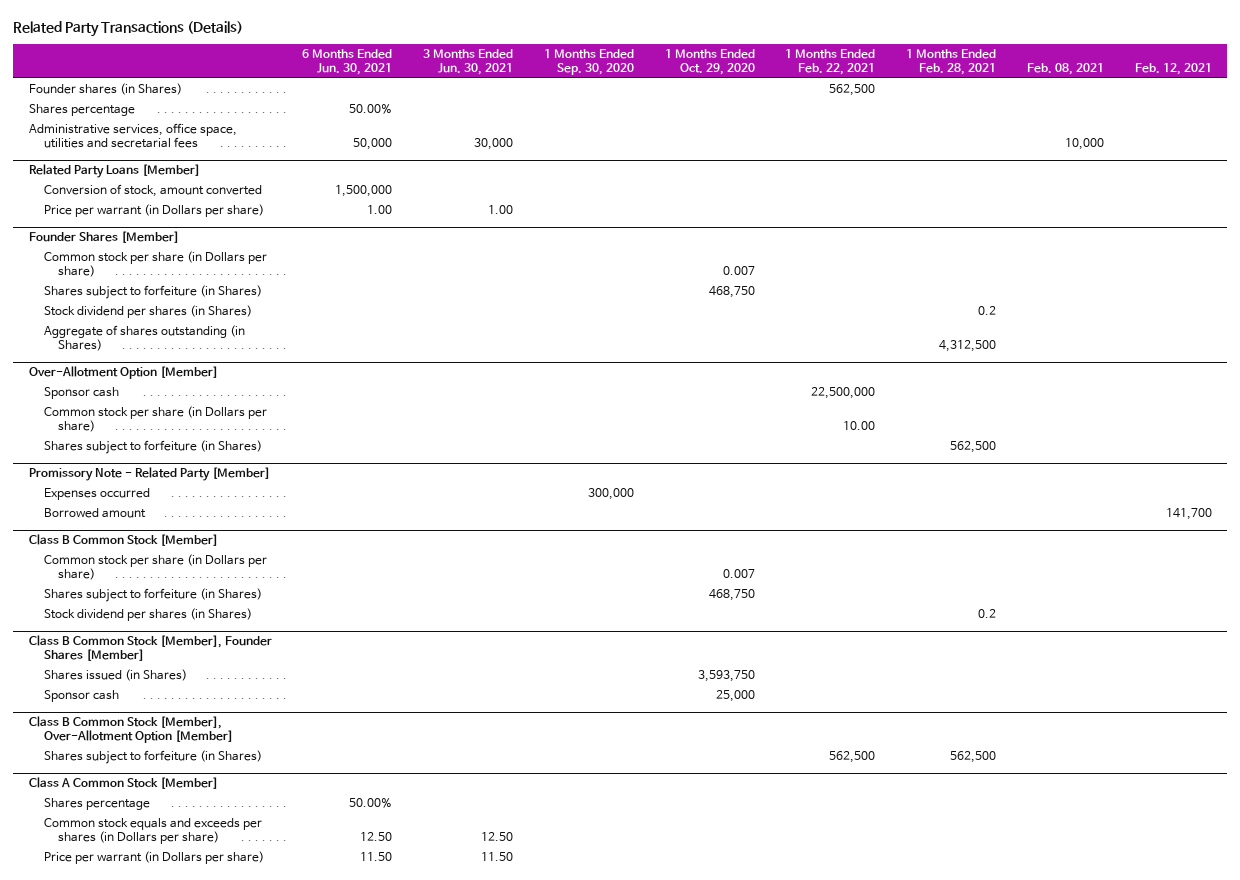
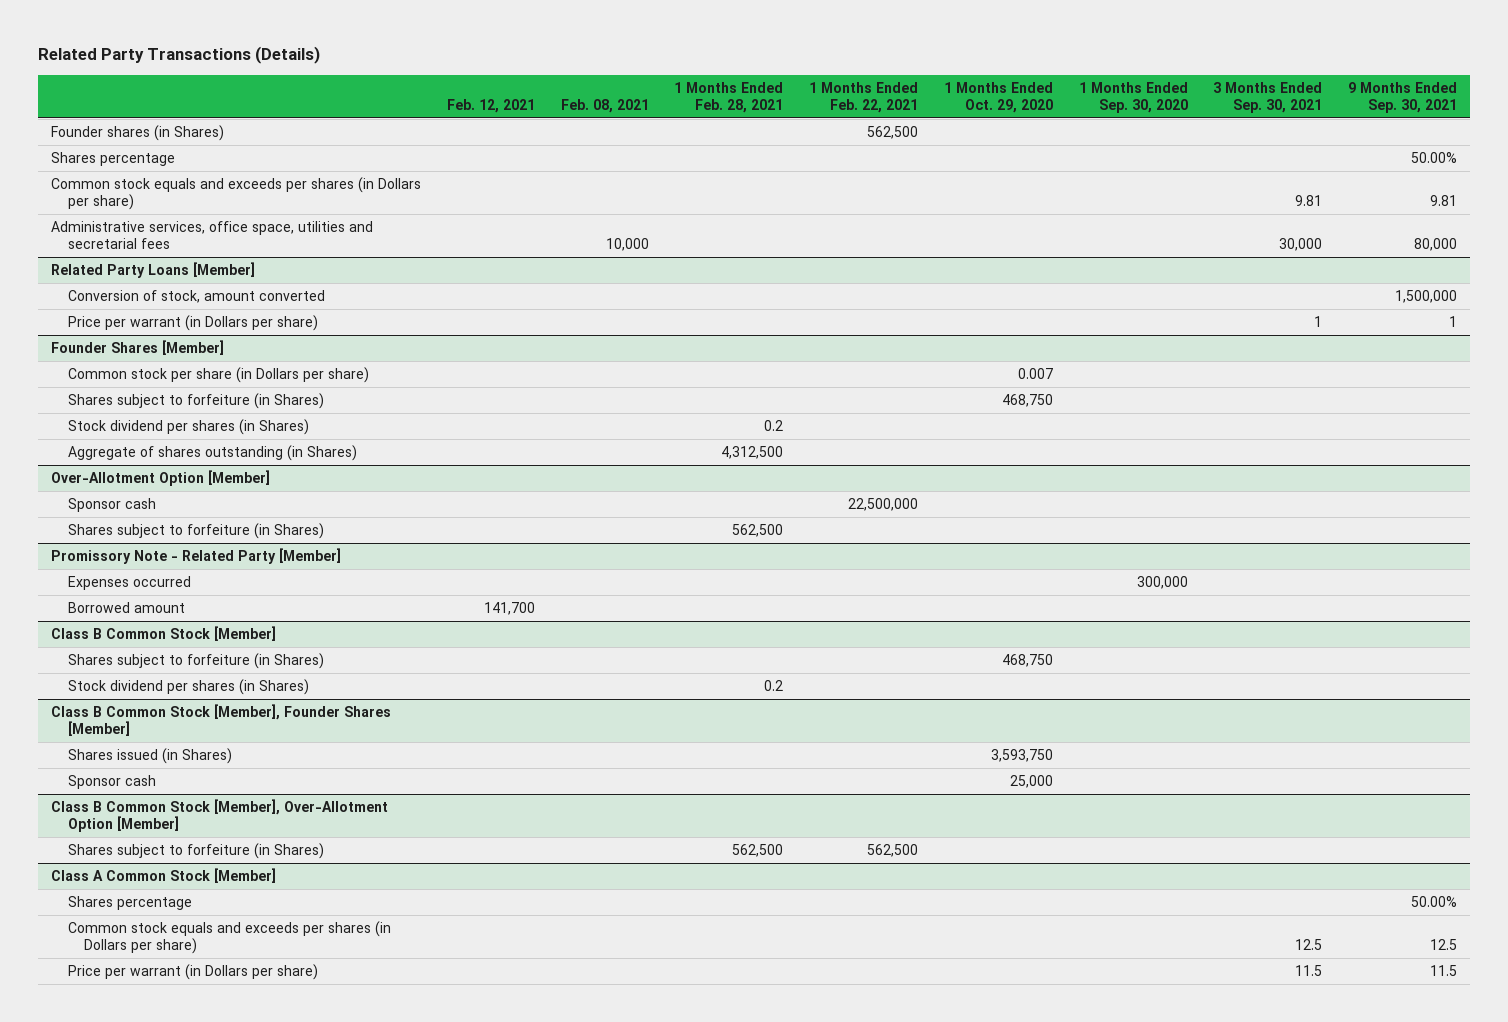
[302,49,393,76] 6 Months Ended Jun. 30, 2021 -> none
[423,49,514,76] 3 Months Ended Jun. 30, 2021 -> none
none -> [1213,81,1323,113] 3 Months Ended Sep. 30, 2021
none -> [1348,81,1458,113] 9 Months Ended Sep. 30, 2021
none -> [51,177,422,211] Common stock equals and exceeds per shares (in Dollars per share)
[43,406,267,433] Common stock per share (in Dollars per share) -> none
[43,554,267,581] Common stock per share (in Dollars per share) -> none

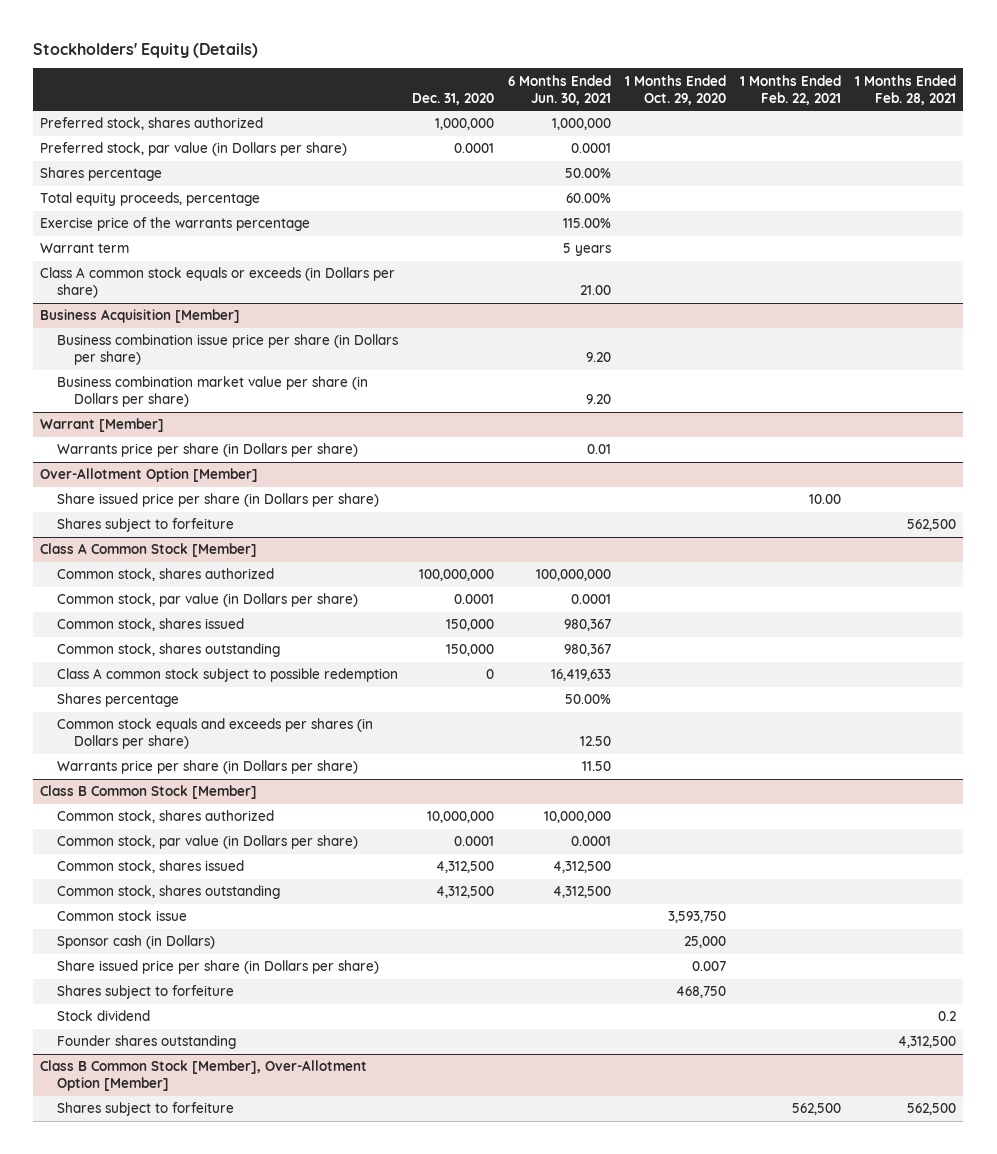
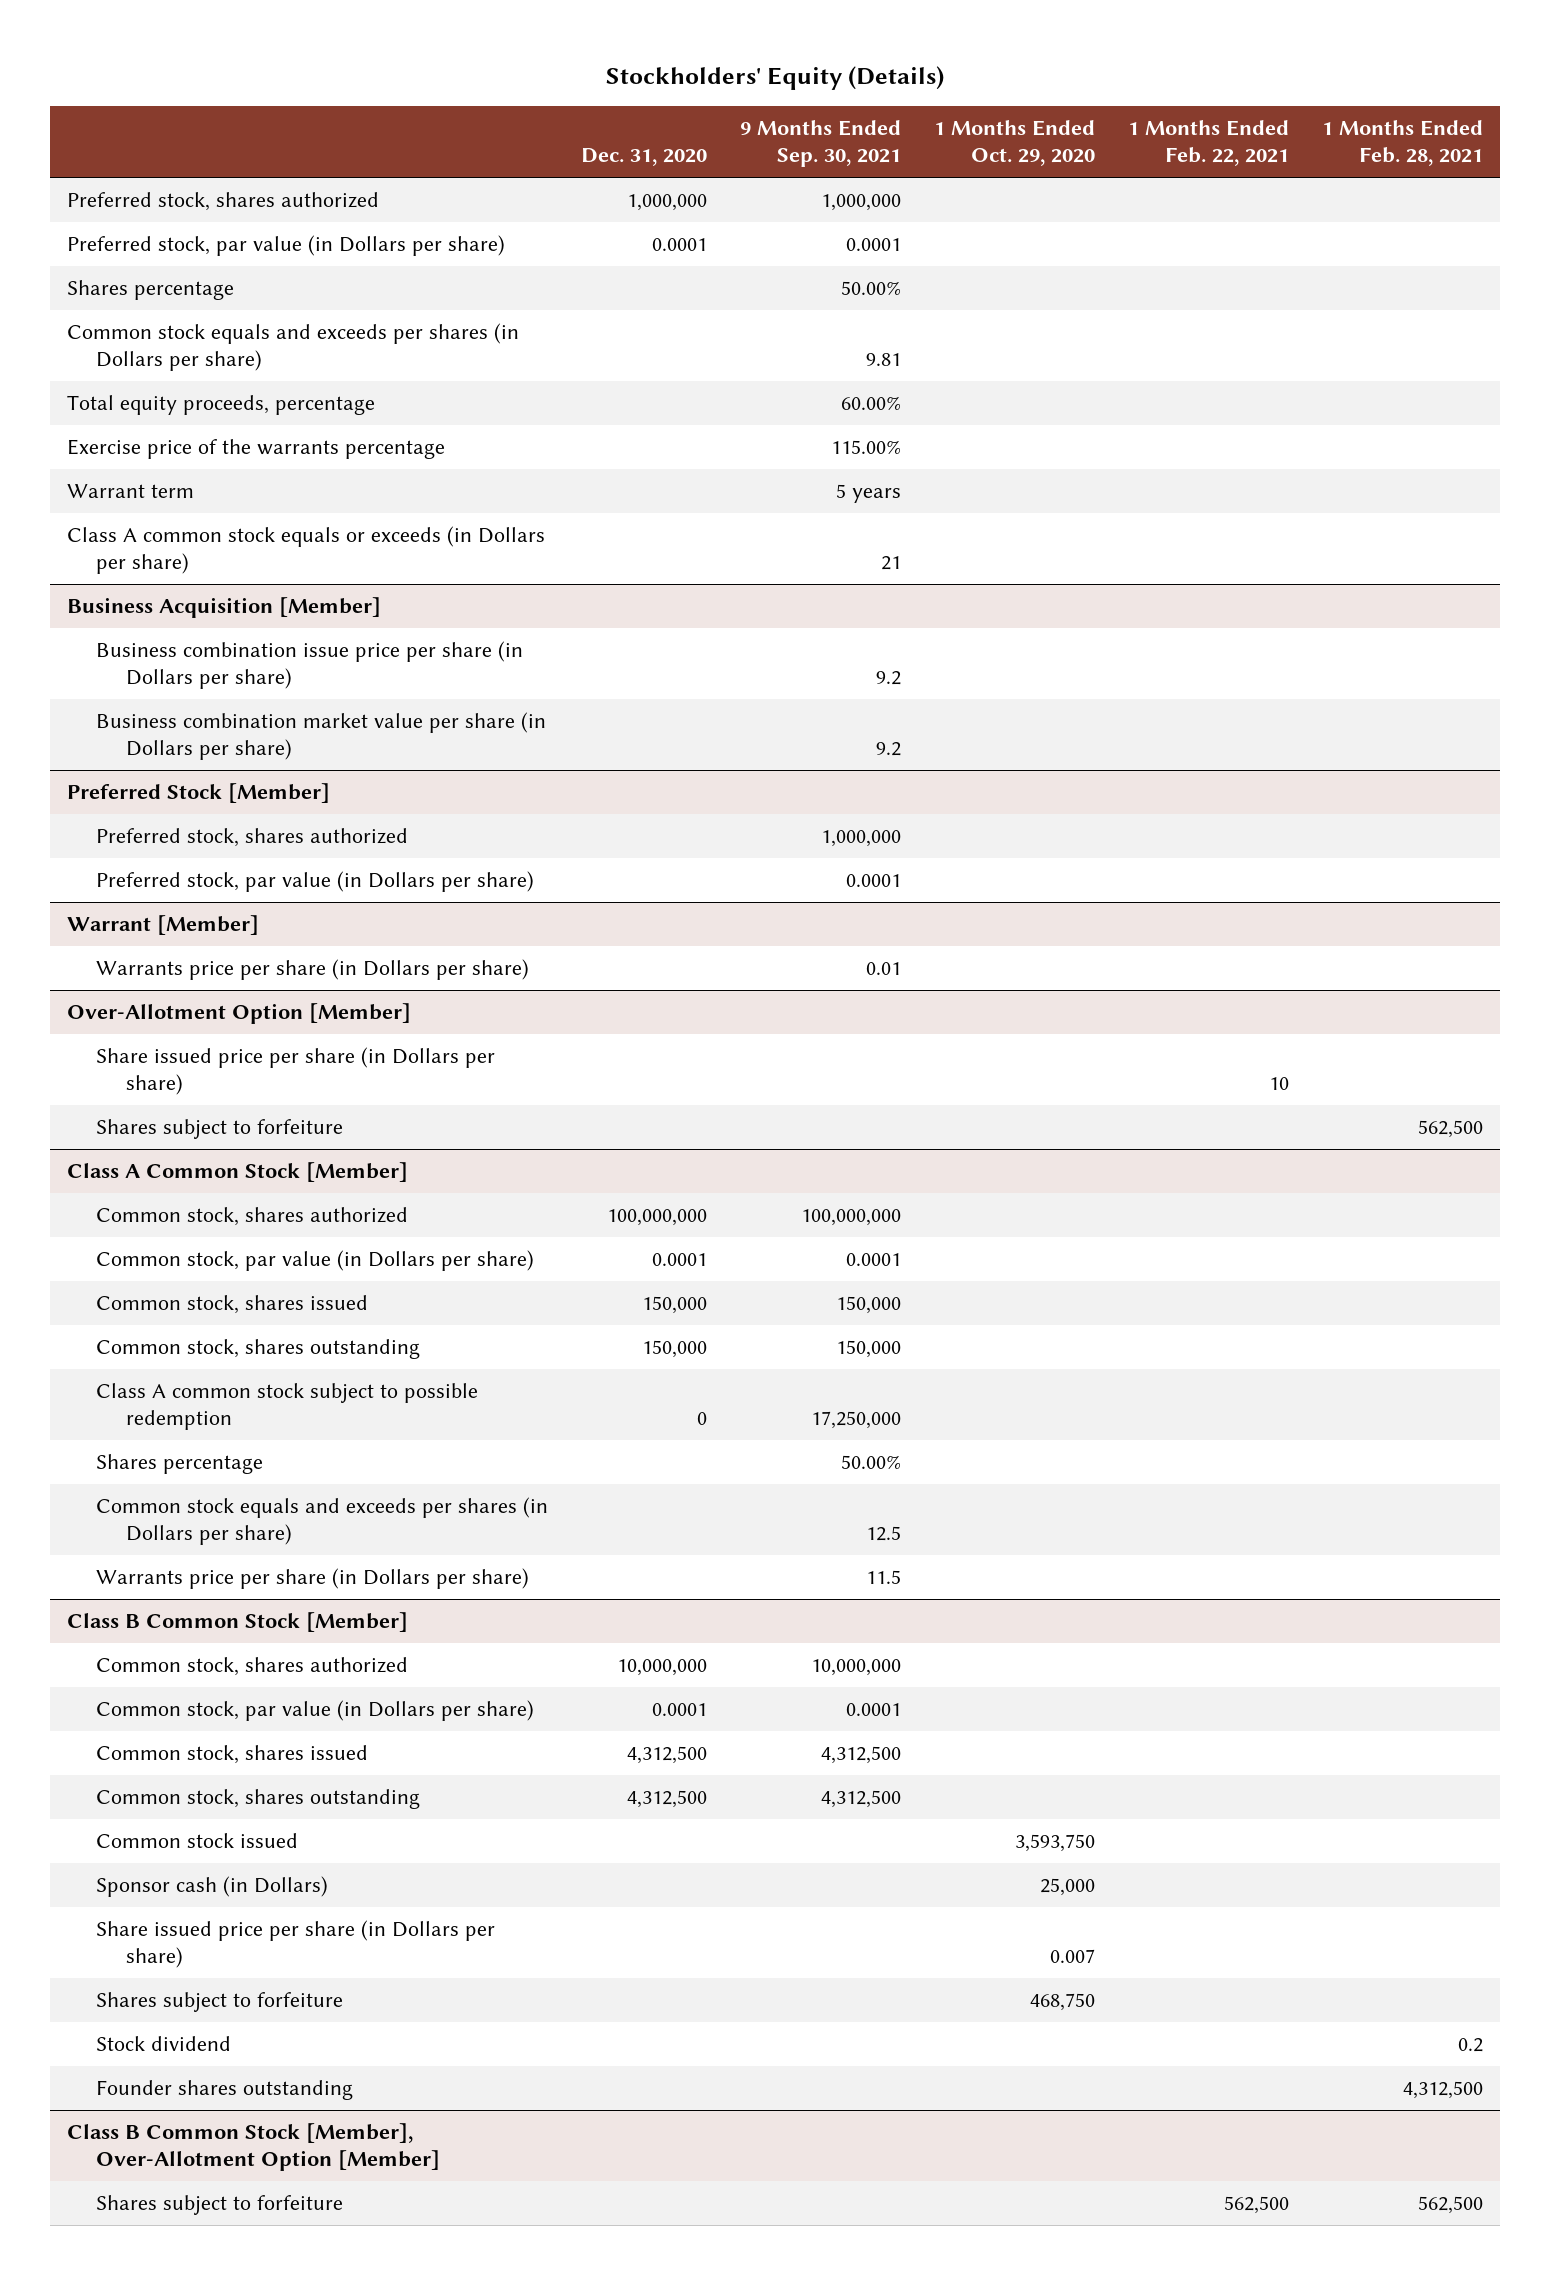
[508,74,612,105] 6 Months Ended Jun. 30, 2021 -> none
none -> [740,120,902,168] 9 Months Ended Sep. 30, 2021
none -> [66,322,519,372] Common stock equals and exceeds per shares (in Dollars per share)
none -> [66,782,330,803] Preferred Stock [Member]
none -> [96,827,409,847] Preferred stock, shares authorized
none -> [96,870,535,892] Preferred stock, par value (in Dollars per share)
[809,494,842,505] 10.00 -> [1269,1077,1290,1091] 10
[57,910,188,922] Common stock issue -> [96,1832,299,1848] Common stock issued

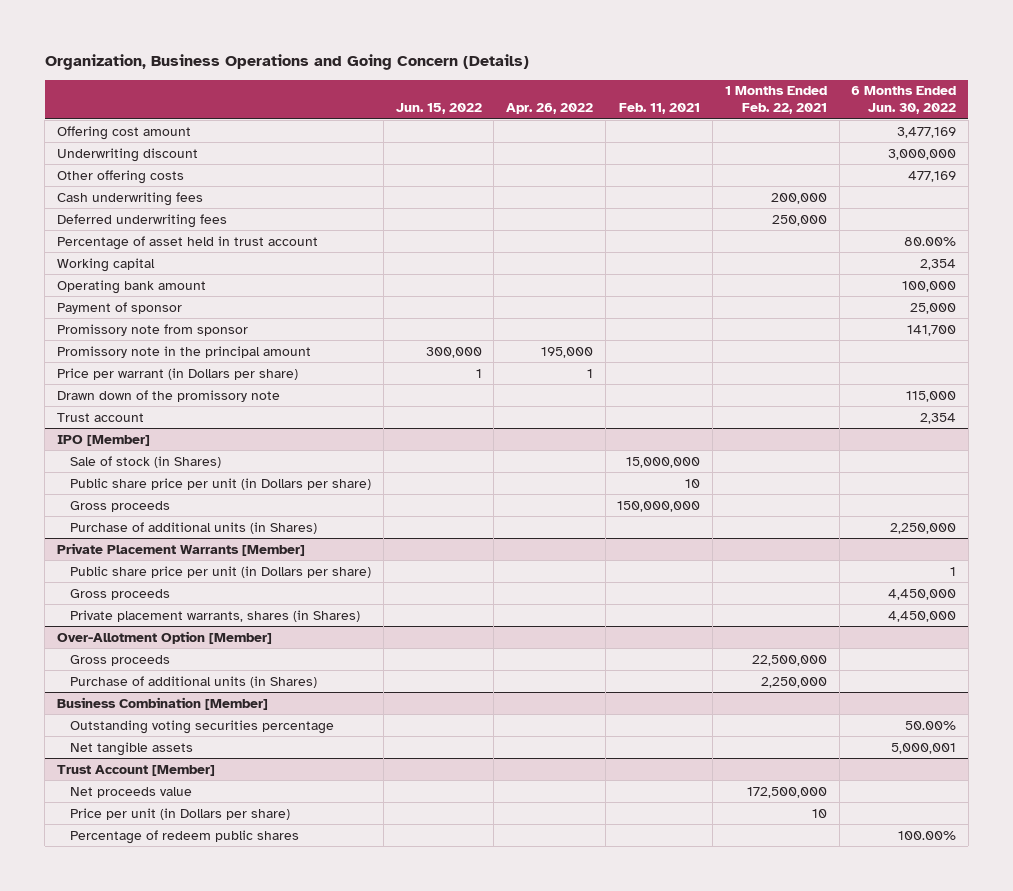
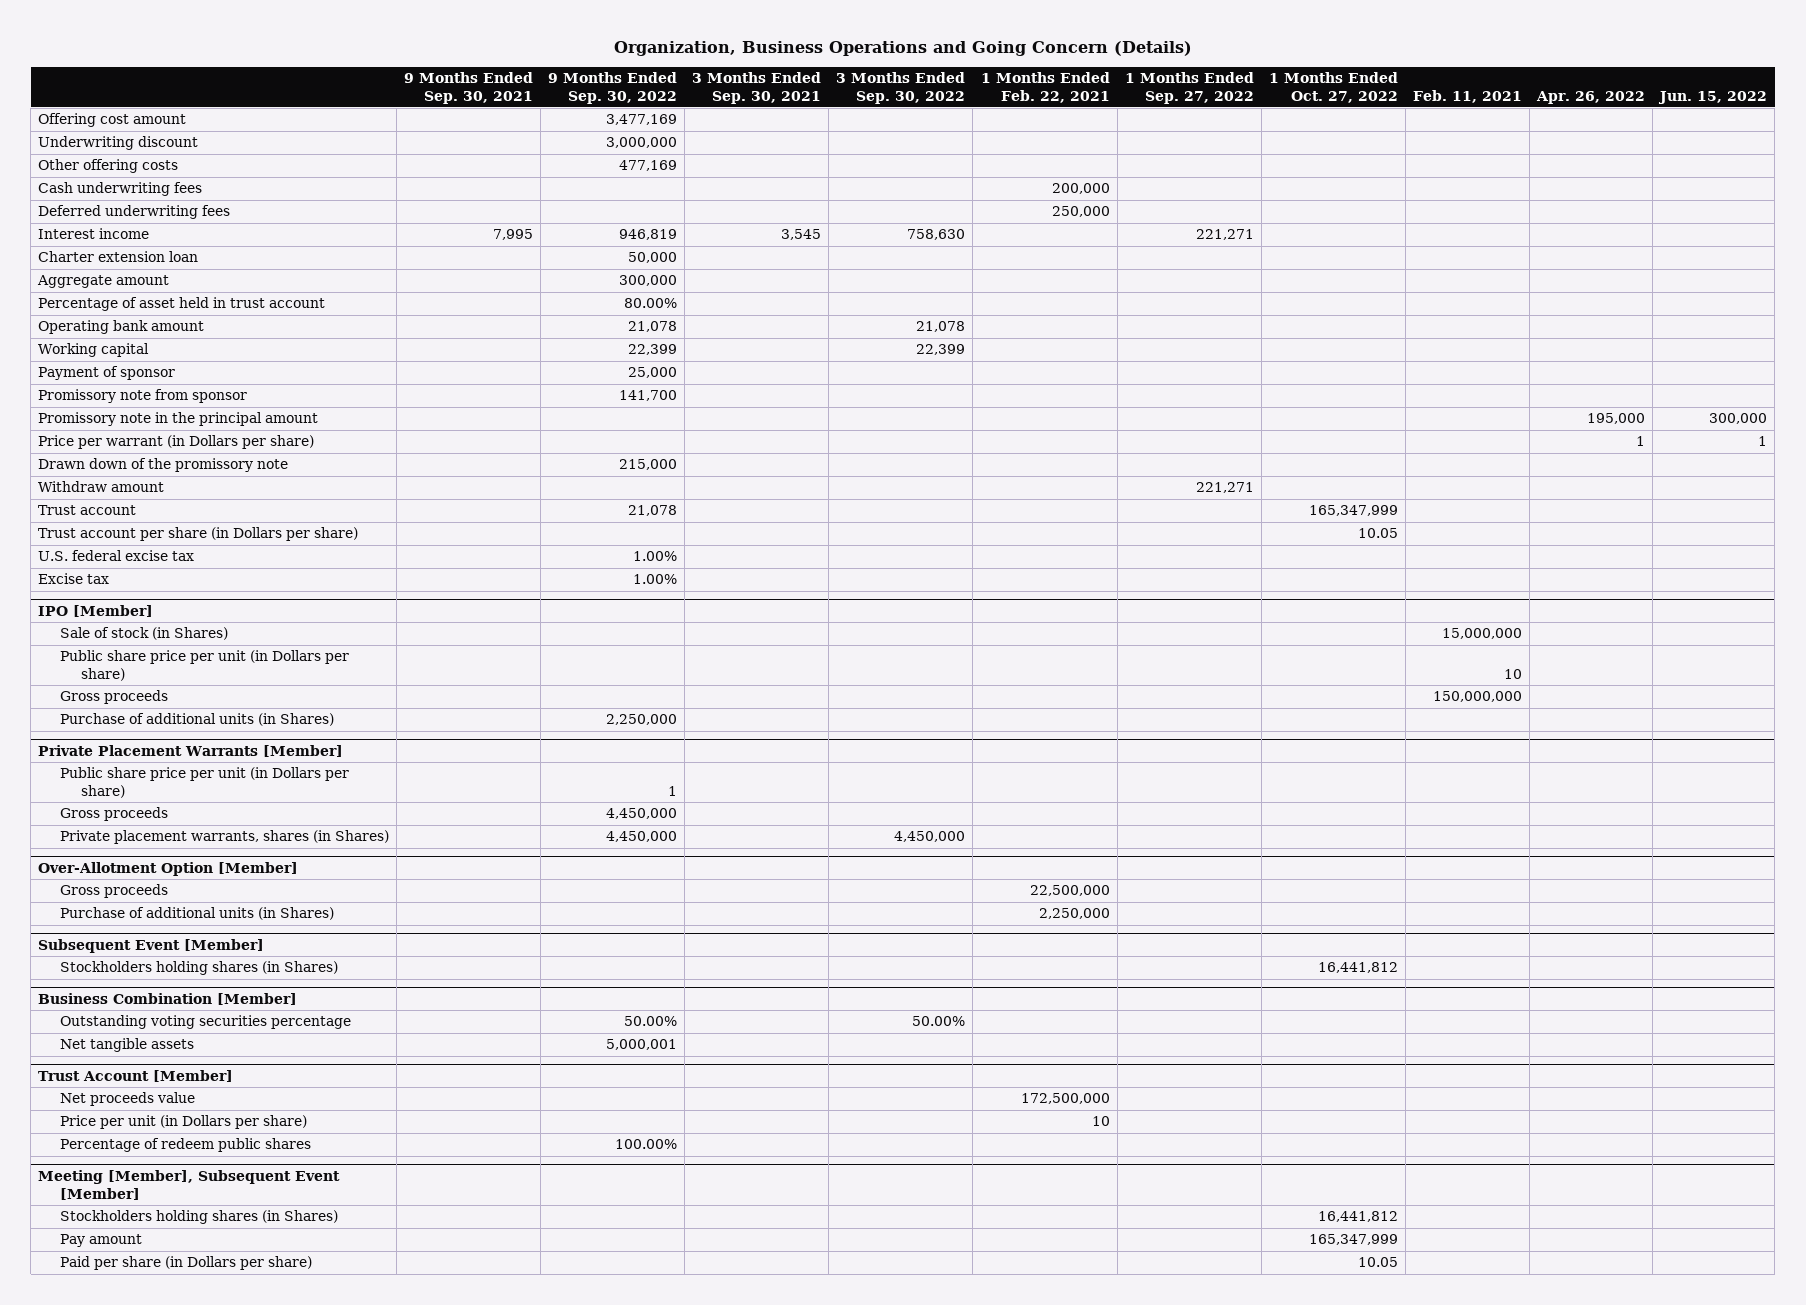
[851,86,957,115] 6 Months Ended Jun. 30, 2022 -> none
none -> [403,72,533,104] 9 Months Ended Sep. 30, 2021
none -> [548,72,678,104] 9 Months Ended Sep. 30, 2022
none -> [692,72,822,104] 3 Months Ended Sep. 30, 2021
none -> [836,72,966,104] 3 Months Ended Sep. 30, 2022
none -> [1124,72,1254,104] 1 Months Ended Sep. 27, 2022
none -> [1268,72,1398,103] 1 Months Ended Oct. 27, 2022
none -> [38,228,150,240] Interest income
none -> [38,251,199,263] Charter extension loan
none -> [37,275,170,289] Aggregate amount
[57,257,156,272] Working capital -> [38,343,150,358] Working capital
none -> [38,481,165,493] Withdraw amount
none -> [38,527,359,542] Trust account per share (in Dollars per share)
none -> [38,550,195,562] U.S. federal excise tax
none -> [38,573,110,585] Excise tax
none -> [38,939,265,954] Subsequent Event [Member]
none -> [59,961,338,976] Stockholders holding shares (in Shares)
none -> [38,1170,341,1200] Meeting [Member], Subsequent Event [Member]
none -> [59,1210,338,1225] Stockholders holding shares (in Shares)
none -> [59,1234,142,1248] Pay amount
none -> [59,1256,312,1271] Paid per share (in Dollars per share)

